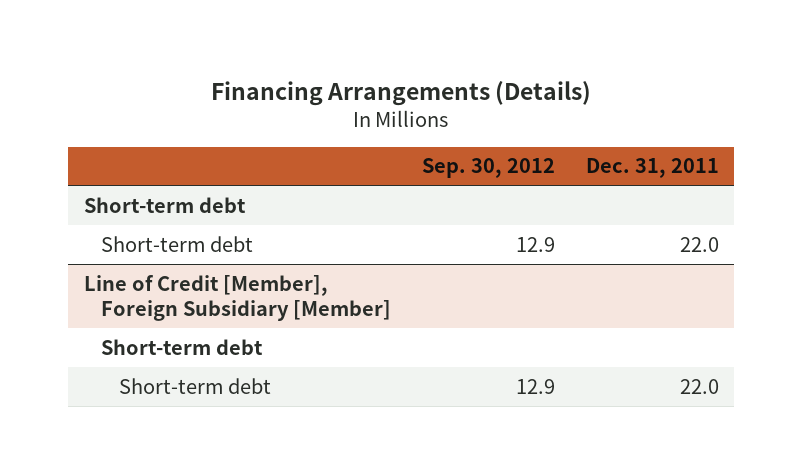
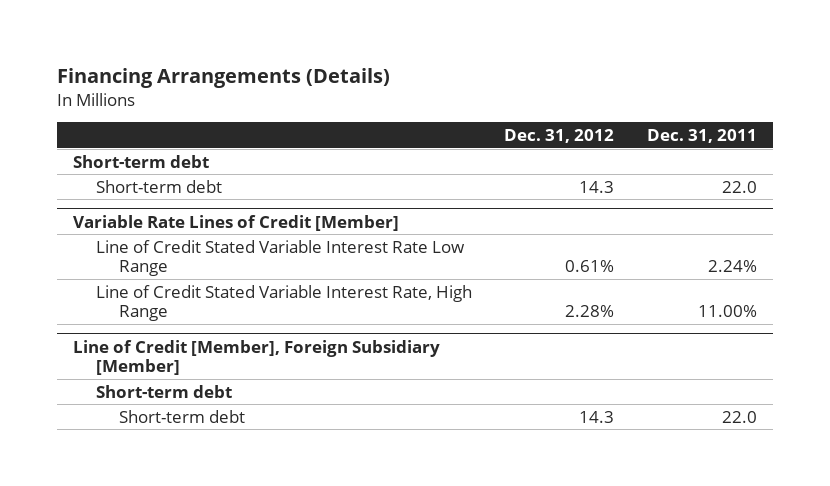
[421,158,555,179] Sep. 30, 2012 -> none
none -> [504,129,615,144] Dec. 31, 2012
none -> [72,214,399,231] Variable Rate Lines of Credit [Member]
none -> [96,239,466,277] Line of Credit Stated Variable Interest Rate Low Range
none -> [96,284,473,322] Line of Credit Stated Variable Interest Rate, High Range

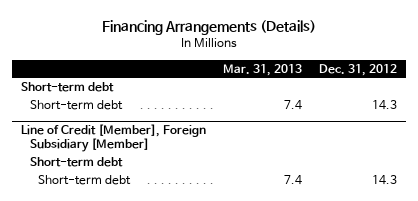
[646,129,757,144] Dec. 31, 2011 -> none
none -> [223,63,303,76] Mar. 31, 2013
[72,214,399,231] Variable Rate Lines of Credit [Member] -> none
[96,239,466,277] Line of Credit Stated Variable Interest Rate Low Range -> none
[96,284,473,322] Line of Credit Stated Variable Interest Rate, High Range -> none

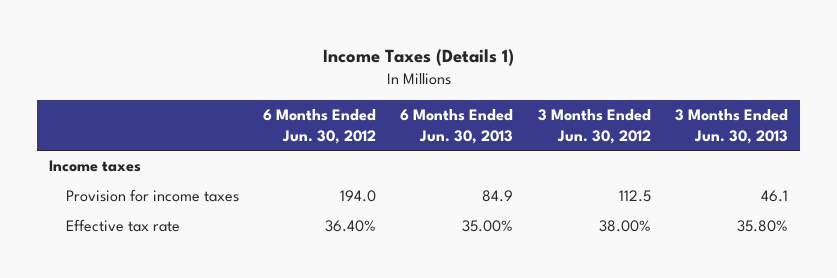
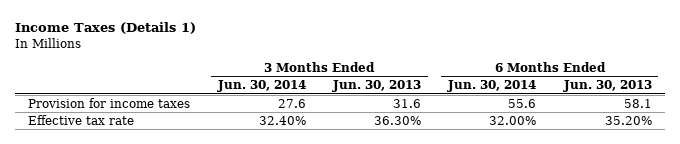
[263,108,377,144] 6 Months Ended Jun. 30, 2012 -> none
[537,108,651,144] 3 Months Ended Jun. 30, 2012 -> none
none -> [216,80,306,93] Jun. 30, 2014
none -> [447,80,537,93] Jun. 30, 2014
[49,160,142,173] Income taxes -> none
[482,190,514,203] 84.9 -> [623,98,652,108] 58.1
[760,190,788,203] 46.1 -> [392,98,421,108] 31.6
[462,220,514,233] 35.00% -> [604,115,652,125] 35.20%
[736,220,788,233] 35.80% -> [373,115,421,125] 36.30%

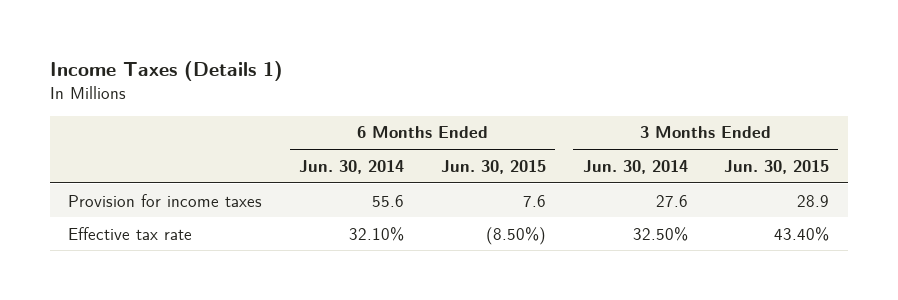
[331,80,421,93] Jun. 30, 2013 -> none
[562,80,652,93] Jun. 30, 2013 -> none
none -> [440,159,546,174] Jun. 30, 2015
none -> [724,159,830,174] Jun. 30, 2015
[258,115,306,125] 32.40% -> [632,226,688,241] 32.50%
[489,115,537,125] 32.00% -> [349,226,405,241] 32.10%

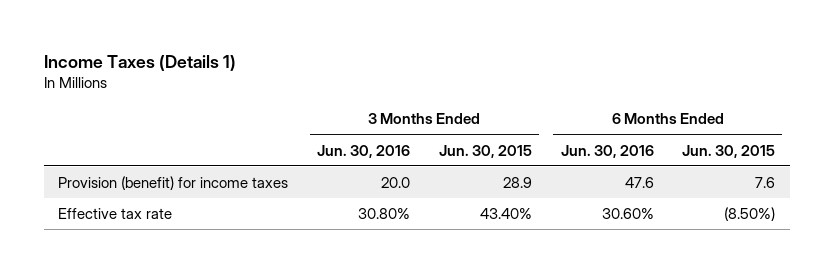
[299,159,405,174] Jun. 30, 2014 -> none
[582,159,688,174] Jun. 30, 2014 -> none
none -> [317,144,411,158] Jun. 30, 2016
none -> [560,144,654,158] Jun. 30, 2016
[68,193,263,207] Provision for income taxes -> [58,176,289,191] Provision (benefit) for income taxes

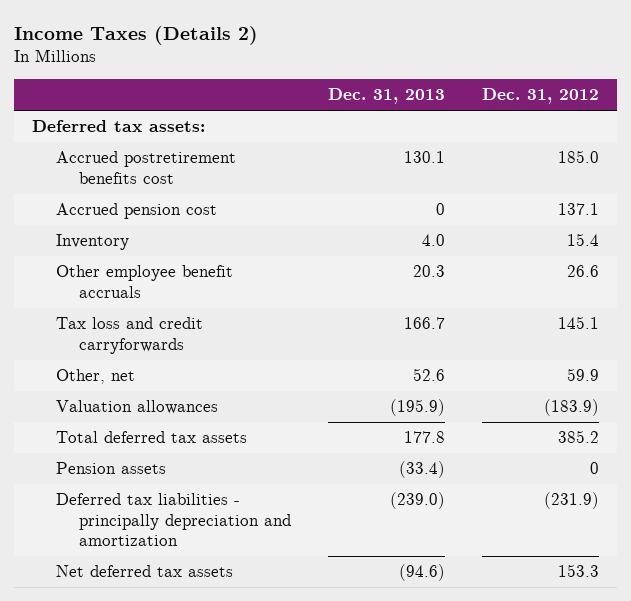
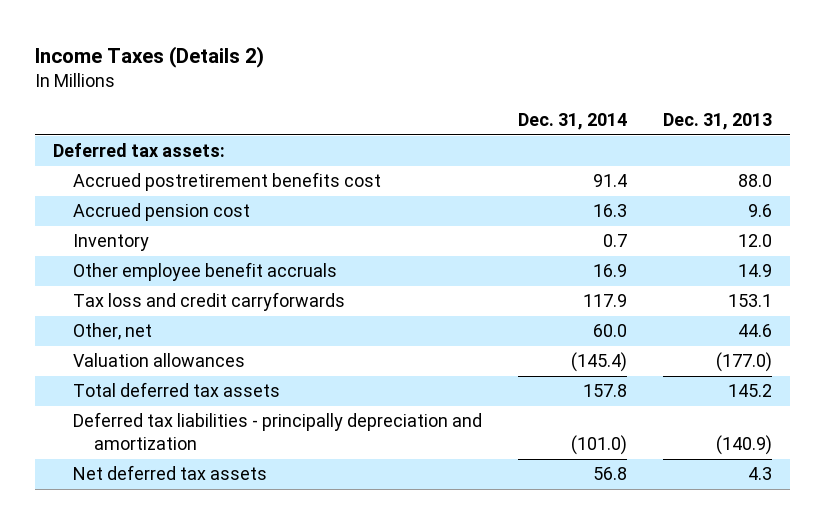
[481,88,599,105] Dec. 31, 2012 -> none
none -> [518,113,628,131] Dec. 31, 2014
[55,462,166,475] Pension assets -> none
[403,151,445,164] 130.1 -> [737,174,772,188] 88.0
[435,203,445,216] 0 -> [747,204,772,218] 9.6
[421,234,445,247] 4.0 -> [737,234,772,248] 12.0
[412,265,445,278] 20.3 -> [737,264,772,278] 14.9
[403,317,445,330] 166.7 -> [727,294,772,308] 153.1
[412,368,445,382] 52.6 -> [737,324,772,338] 44.6
[389,399,445,417] (195.9) -> [715,352,772,373] (177.0)
[403,431,445,444] 177.8 -> [727,384,772,398] 145.2
[389,492,445,510] (239.0) -> [715,435,772,456] (140.9)
[398,564,445,582] (94.6) -> [747,467,772,481] 4.3

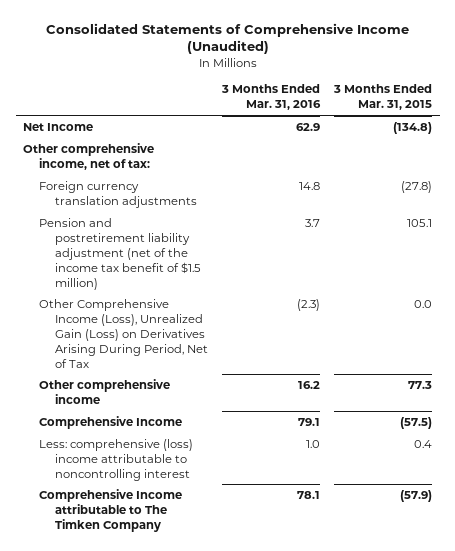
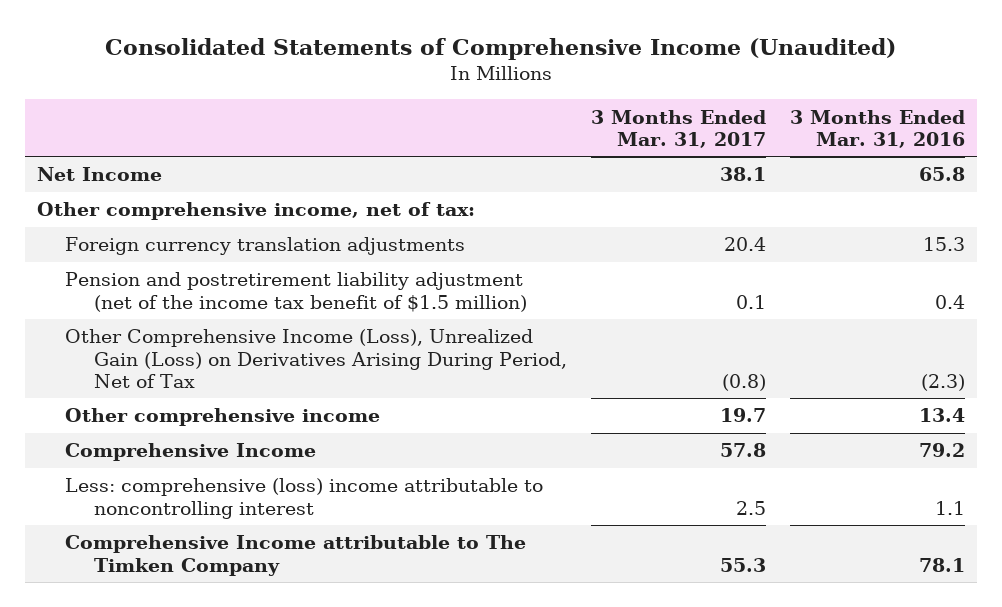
[333,84,433,111] 3 Months Ended Mar. 31, 2015 -> none
none -> [590,109,766,149] 3 Months Ended Mar. 31, 2017
[296,122,321,131] 62.9 -> [918,167,965,182] 65.8
[299,181,321,190] 14.8 -> [922,237,965,252] 15.3
[305,218,321,227] 3.7 -> [934,294,965,309] 0.4
[298,380,321,389] 16.2 -> [918,408,965,423] 13.4
[298,417,321,426] 79.1 -> [918,443,965,458] 79.2
[306,439,321,448] 1.0 -> [934,500,965,515] 1.1

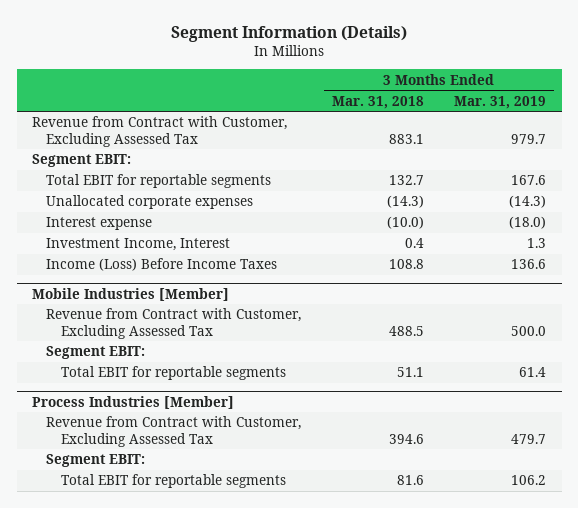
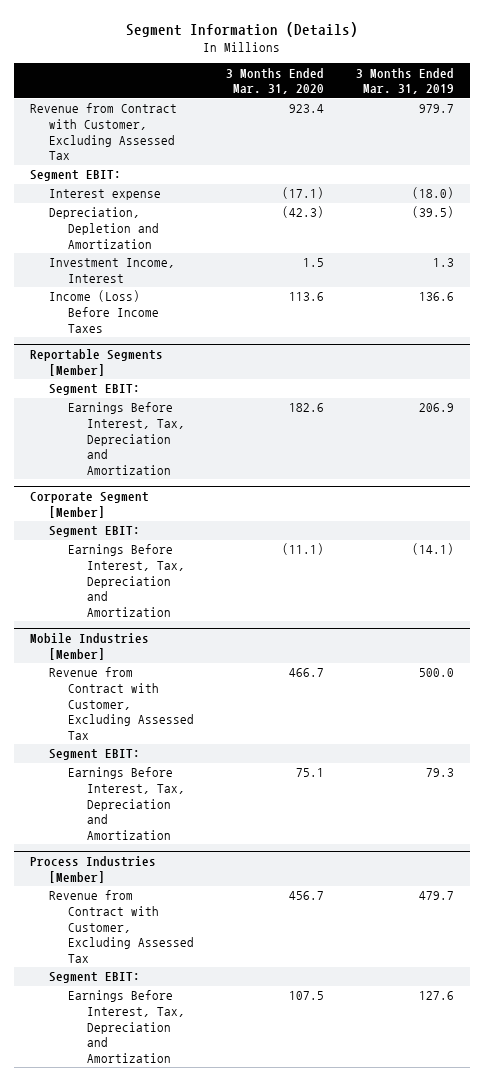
[331,95,424,109] Mar. 31, 2018 -> none
none -> [226,67,325,95] 3 Months Ended Mar. 31, 2020
[46,174,272,189] Total EBIT for reportable segments -> none
[46,195,254,210] Unallocated corporate expenses -> none
none -> [49,207,160,249] Depreciation, Depletion and Amortization
none -> [29,349,163,376] Reportable Segments [Member]
none -> [49,384,141,396] Segment EBIT:
none -> [68,402,186,475] Earnings Before Interest, Tax, Depreciation and Amortization
none -> [29,492,149,518] Corporate Segment [Member]
none -> [49,526,141,538] Segment EBIT:
none -> [68,544,186,617] Earnings Before Interest, Tax, Depreciation and Amortization
[60,366,286,381] Total EBIT for reportable segments -> none
none -> [68,767,186,840] Earnings Before Interest, Tax, Depreciation and Amortization
[60,474,286,489] Total EBIT for reportable segments -> none
none -> [68,990,186,1063] Earnings Before Interest, Tax, Depreciation and Amortization

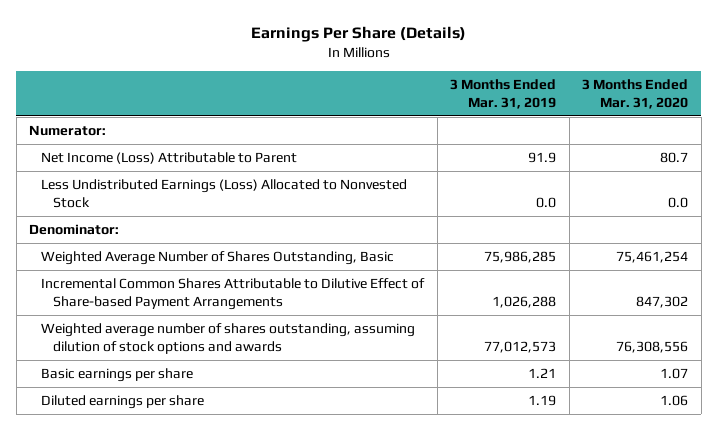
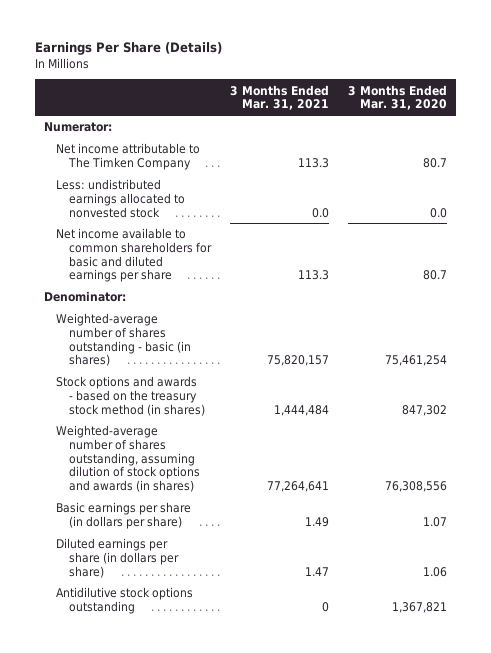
[450,78,557,109] 3 Months Ended Mar. 31, 2019 -> none
none -> [229,84,329,111] 3 Months Ended Mar. 31, 2021
[41,152,298,165] Net Income (Loss) Attributable to Parent -> [56,143,201,170] Net income attributable to The Timken Company
[41,179,408,208] Less Undistributed Earnings (Loss) Allocated to Nonvested Stock -> [56,179,185,218] Less: undistributed earnings allocated to nonvested stock
none -> [56,228,212,283] Net income available to common shareholders for basic and diluted earnings per share
[41,251,395,266] Weighted Average Number of Shares Outstanding, Basic -> [56,313,191,367] Weighted-average number of shares outstanding - basic (in shares)
[41,278,426,310] Incremental Common Shares Attributable to Dilutive Effect of Share-based Payment Arrangements -> [56,376,205,416] Stock options and awards - based on the treasury stock method (in shares)
[41,323,416,354] Weighted average number of shares outstanding, assuming dilution of stock options and awards -> [56,425,200,492] Weighted-average number of shares outstanding, assuming dilution of stock options and awards (in shares)
[41,368,194,383] Basic earnings per share -> [56,502,192,529] Basic earnings per share (in dollars per share)
[41,395,205,410] Diluted earnings per share -> [56,538,179,578] Diluted earnings per share (in dollars per share)
none -> [56,587,194,614] Antidilutive stock options outstanding

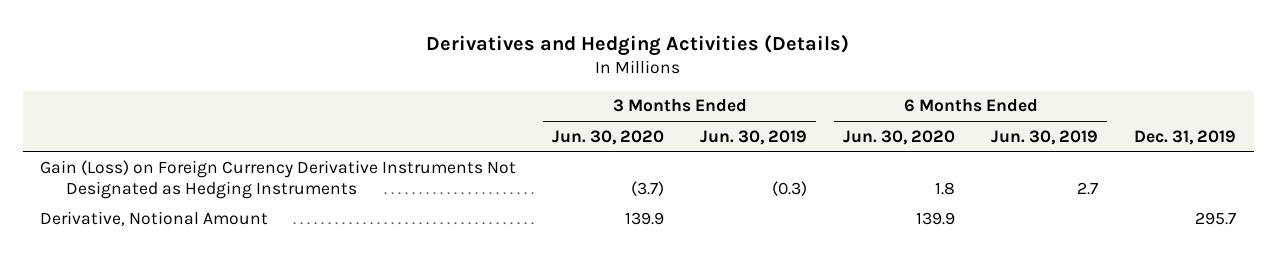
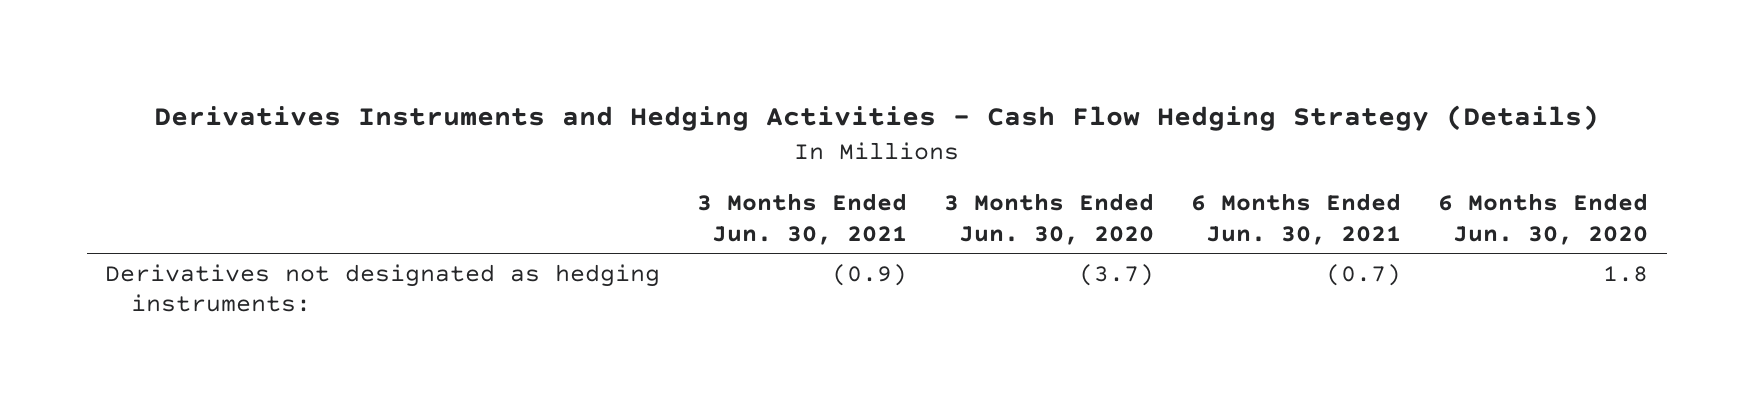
[426,33,850,56] Derivatives and Hedging Activities (Details) -> [153,105,1599,132] Derivatives Instruments and Hedging Activities - Cash Flow Hedging Strategy (Details)
[700,129,808,145] Jun. 30, 2019 -> none
[991,129,1099,145] Jun. 30, 2019 -> none
[1133,129,1236,145] Dec. 31, 2019 -> none
none -> [697,193,908,246] 3 Months Ended Jun. 30, 2021
none -> [1191,193,1402,246] 6 Months Ended Jun. 30, 2021
[40,210,269,226] Derivative, Notional Amount -> none
[40,159,517,199] Gain (Loss) on Foreign Currency Derivative Instruments Not Designated as Hedging Instruments -> [105,263,661,313] Derivatives not designated as hedging instruments:

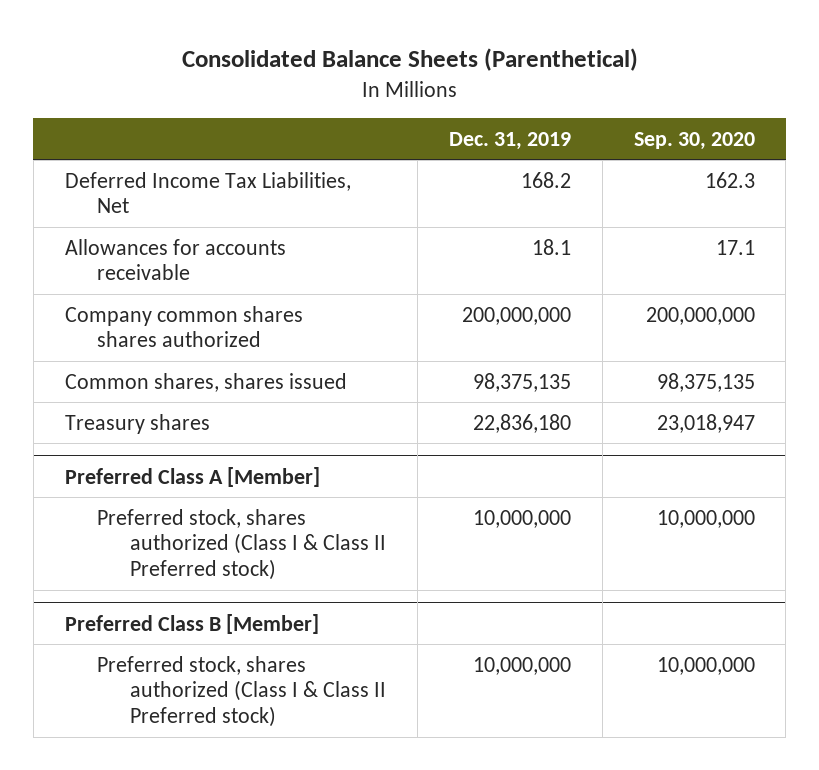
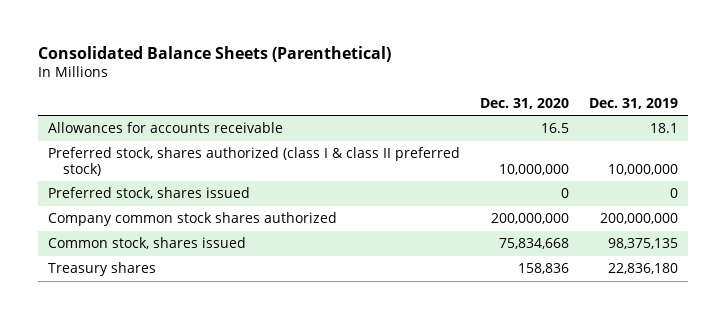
[633,131,755,150] Sep. 30, 2020 -> none
none -> [480,97,570,109] Dec. 31, 2020
[64,171,351,214] Deferred Income Tax Liabilities, Net -> none
none -> [48,147,461,176] Preferred stock, shares authorized (class I & class II preferred stock)
none -> [48,187,251,200] Preferred stock, shares issued
[64,305,303,348] Company common shares shares authorized -> [48,212,338,227] Company common stock shares authorized
[64,372,347,392] Common shares, shares issued -> [48,237,247,250] Common stock, shares issued
[64,466,320,487] Preferred Class A [Member] -> none
[97,508,386,581] Preferred stock, shares authorized (Class I & Class II Preferred stock) -> none
[64,613,319,634] Preferred Class B [Member] -> none
[97,655,386,728] Preferred stock, shares authorized (Class I & Class II Preferred stock) -> none

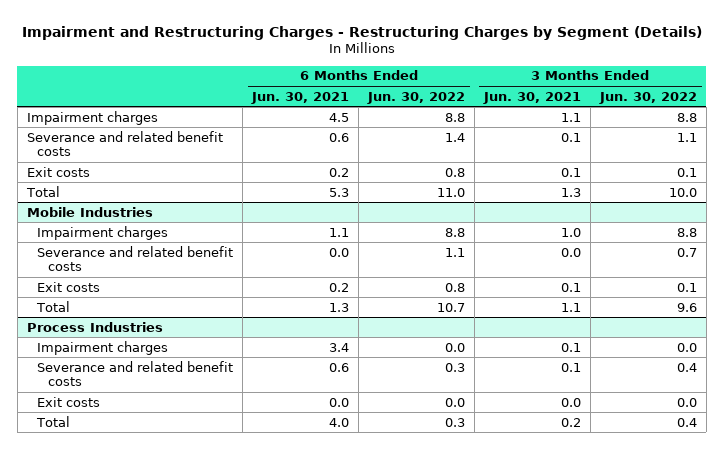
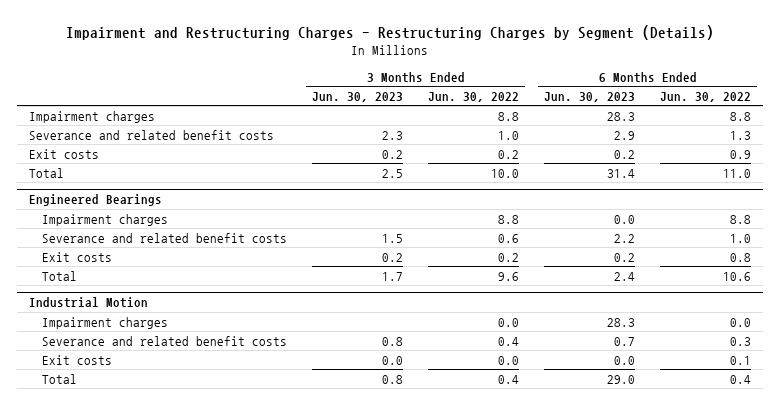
[251,91,350,104] Jun. 30, 2021 -> none
[483,91,582,104] Jun. 30, 2021 -> none
none -> [312,91,404,102] Jun. 30, 2023
none -> [544,91,636,102] Jun. 30, 2023
[445,132,466,142] 1.4 -> [729,130,751,140] 1.3
[676,132,697,142] 1.1 -> [498,130,520,140] 1.0
[445,167,466,177] 0.8 -> [729,149,751,159] 0.9
[676,167,697,177] 0.1 -> [498,149,520,159] 0.2
[26,206,153,217] Mobile Industries -> none
none -> [29,194,163,207] Engineered Bearings
[26,321,163,332] Process Industries -> none
[445,247,466,257] 1.1 -> [729,233,751,243] 1.0
[676,247,697,257] 0.7 -> [498,233,520,243] 0.6
[676,282,697,292] 0.1 -> [498,252,520,262] 0.2
[437,302,466,312] 10.7 -> [722,271,751,281] 10.6
none -> [29,297,149,309] Industrial Motion
[445,397,466,407] 0.0 -> [729,355,751,365] 0.1
[445,417,466,427] 0.3 -> [729,374,751,384] 0.4

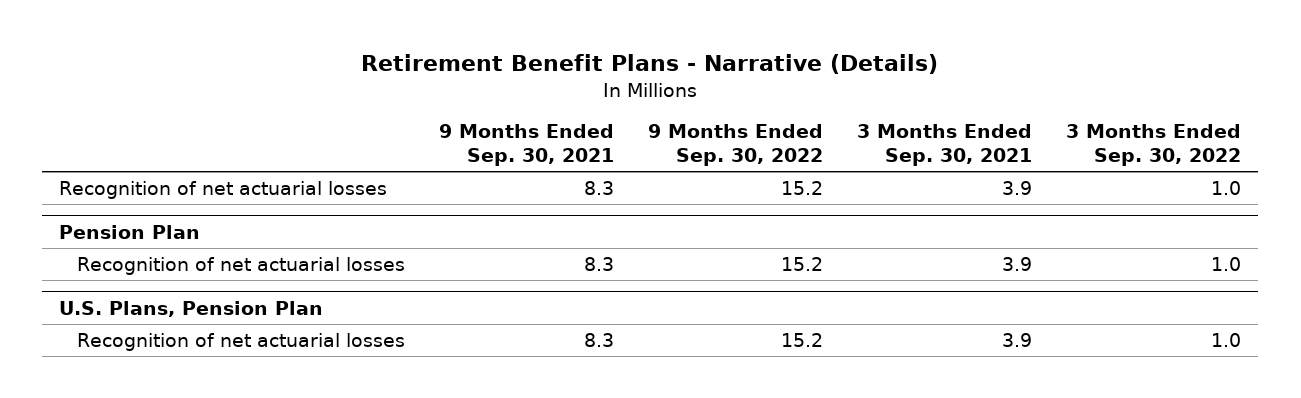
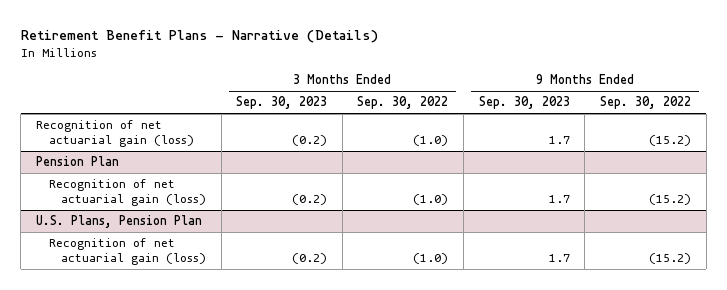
[438,124,614,166] 9 Months Ended Sep. 30, 2021 -> none
[857,124,1033,166] 3 Months Ended Sep. 30, 2021 -> none
none -> [236,96,328,110] Sep. 30, 2023
none -> [478,96,570,110] Sep. 30, 2023
[59,181,388,200] Recognition of net actuarial losses -> [36,120,194,148] Recognition of net actuarial gain (loss)
[781,181,824,196] 15.2 -> [649,135,692,147] (15.2)
[1211,181,1242,196] 1.0 -> [413,135,449,147] (1.0)
[76,257,405,276] Recognition of net actuarial losses -> [48,179,206,207] Recognition of net actuarial gain (loss)
[781,257,824,272] 15.2 -> [649,194,692,206] (15.2)
[1211,257,1242,272] 1.0 -> [413,194,449,206] (1.0)
[76,333,405,352] Recognition of net actuarial losses -> [48,238,206,266] Recognition of net actuarial gain (loss)
[781,333,824,348] 15.2 -> [649,253,692,265] (15.2)
[1211,333,1242,348] 1.0 -> [413,253,449,265] (1.0)

